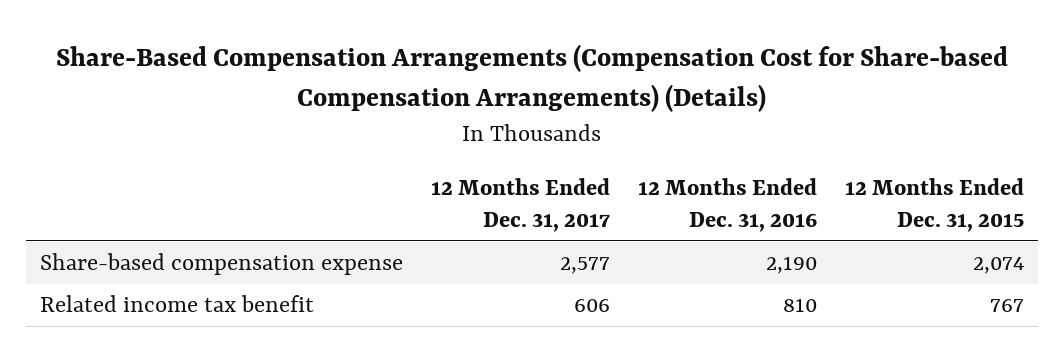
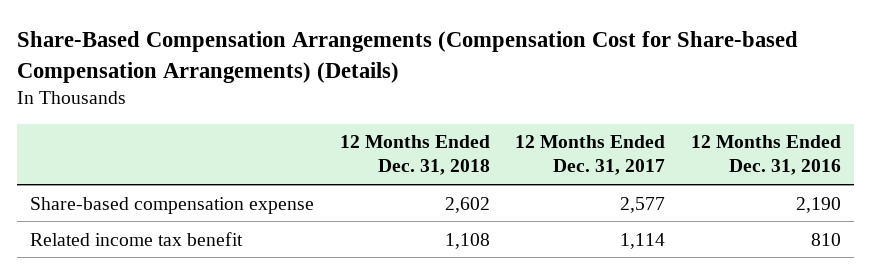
[844,178,1024,232] 12 Months Ended Dec. 31, 2015 -> none
none -> [339,135,490,176] 12 Months Ended Dec. 31, 2018
[573,299,610,313] 606 -> [620,232,666,249] 1,114

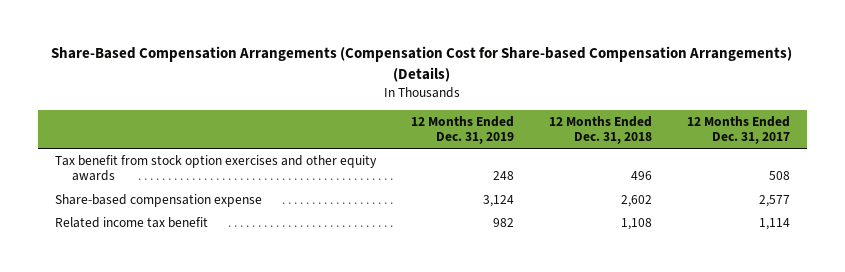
[690,135,841,176] 12 Months Ended Dec. 31, 2016 -> none
none -> [410,115,514,145] 12 Months Ended Dec. 31, 2019
none -> [55,154,378,182] Tax benefit from stock option exercises and other equity awards

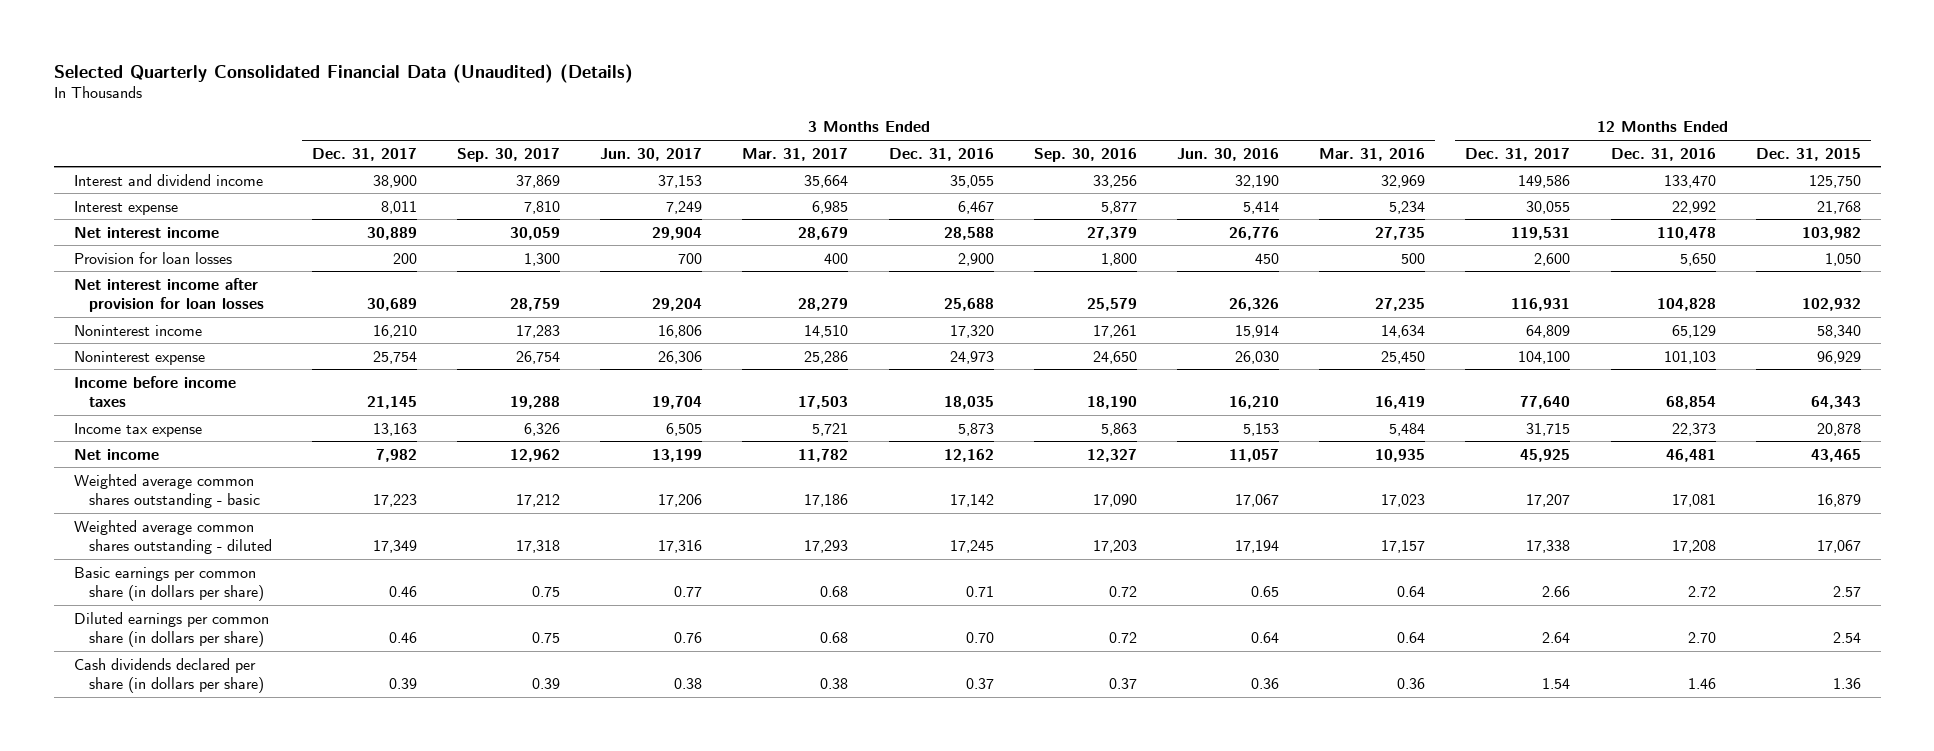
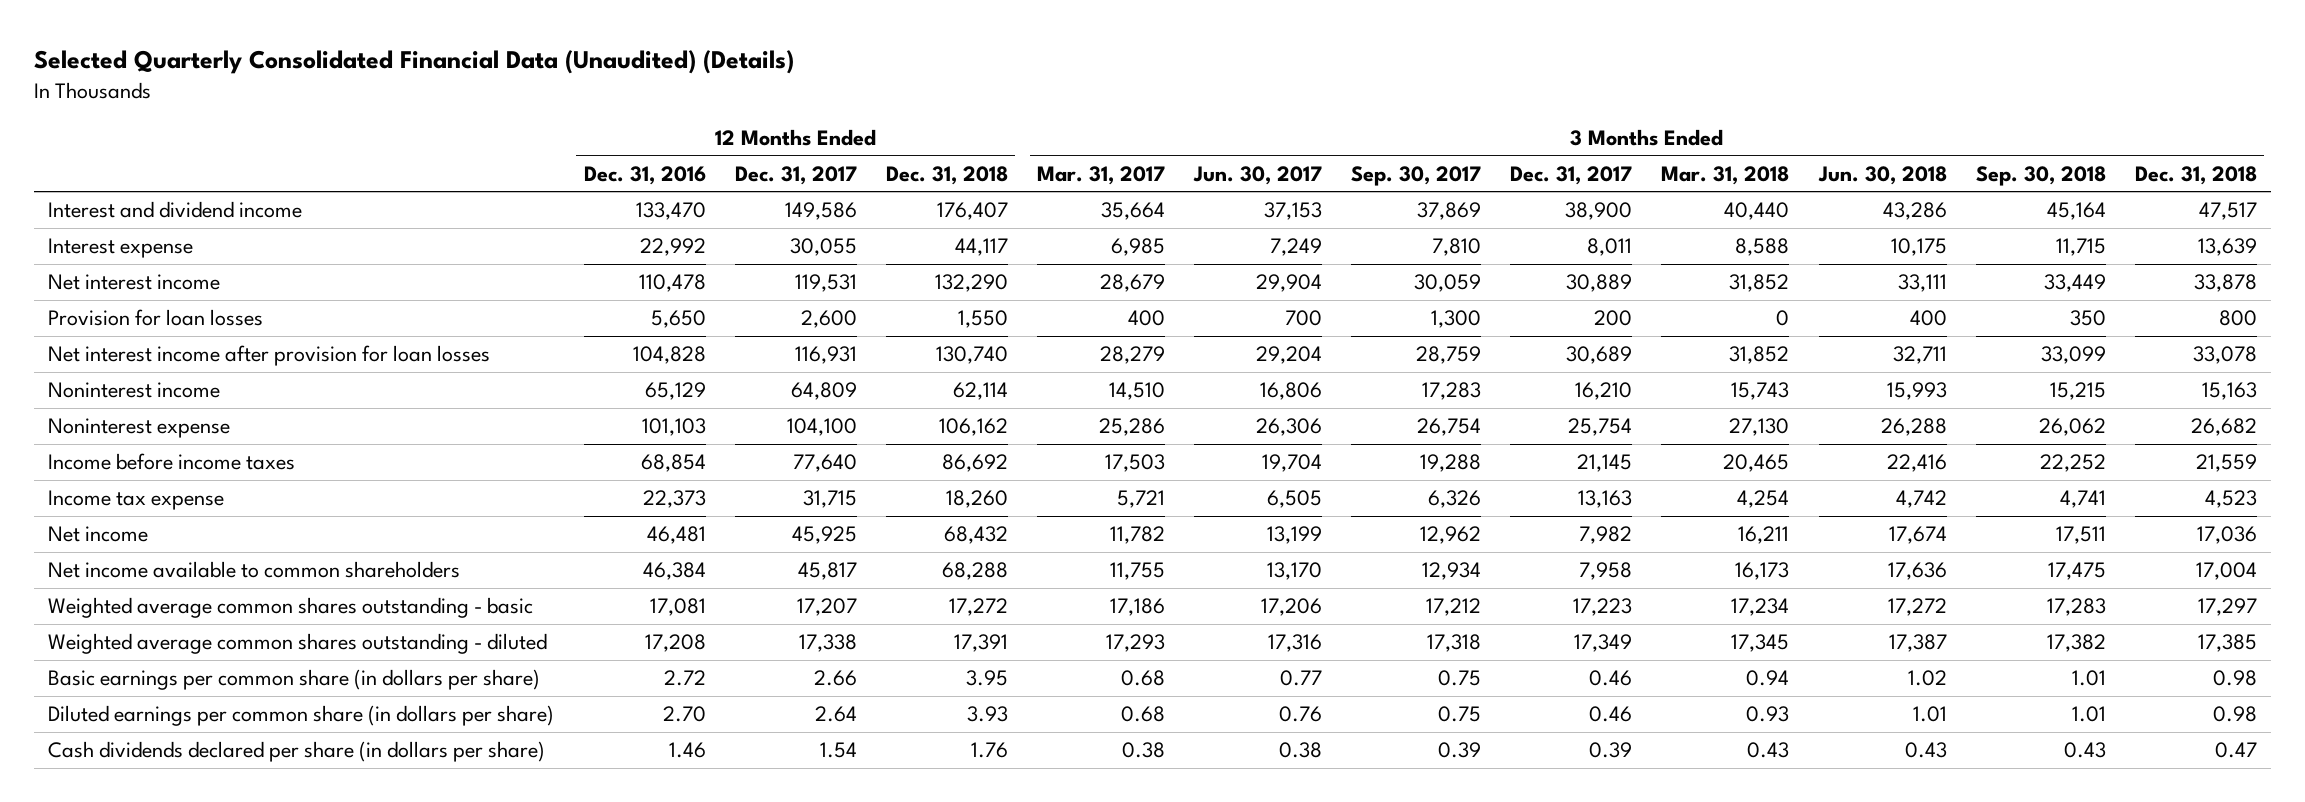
[888,147,994,161] Dec. 31, 2016 -> none
[1033,147,1137,162] Sep. 30, 2016 -> none
[1176,147,1279,161] Jun. 30, 2016 -> none
[1319,147,1426,161] Mar. 31, 2016 -> none
[1755,147,1861,161] Dec. 31, 2015 -> none
none -> [885,165,1008,185] Dec. 31, 2018
none -> [1661,165,1790,185] Mar. 31, 2018
none -> [1817,165,1947,185] Jun. 30, 2018
none -> [1975,165,2106,186] Sep. 30, 2018
none -> [2134,165,2257,185] Dec. 31, 2018
none -> [48,561,461,579] Net income available to common shareholders

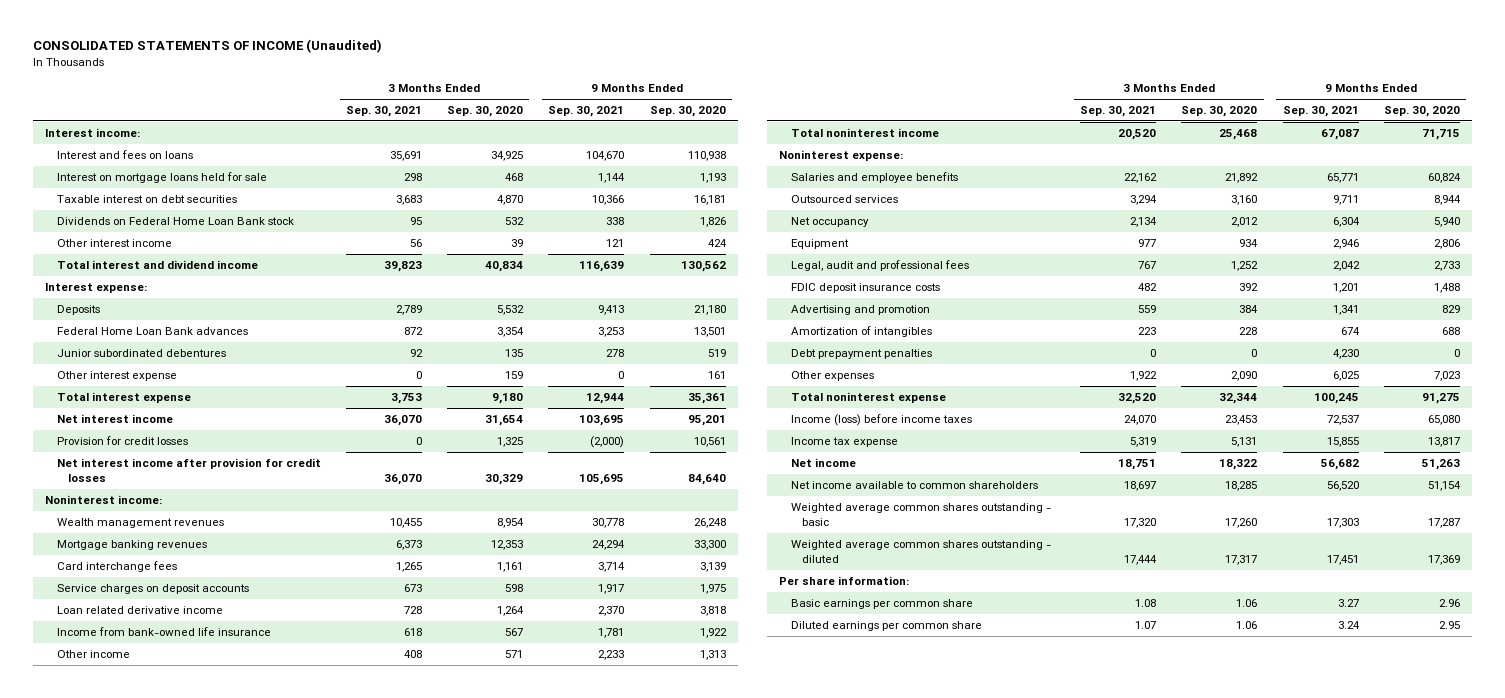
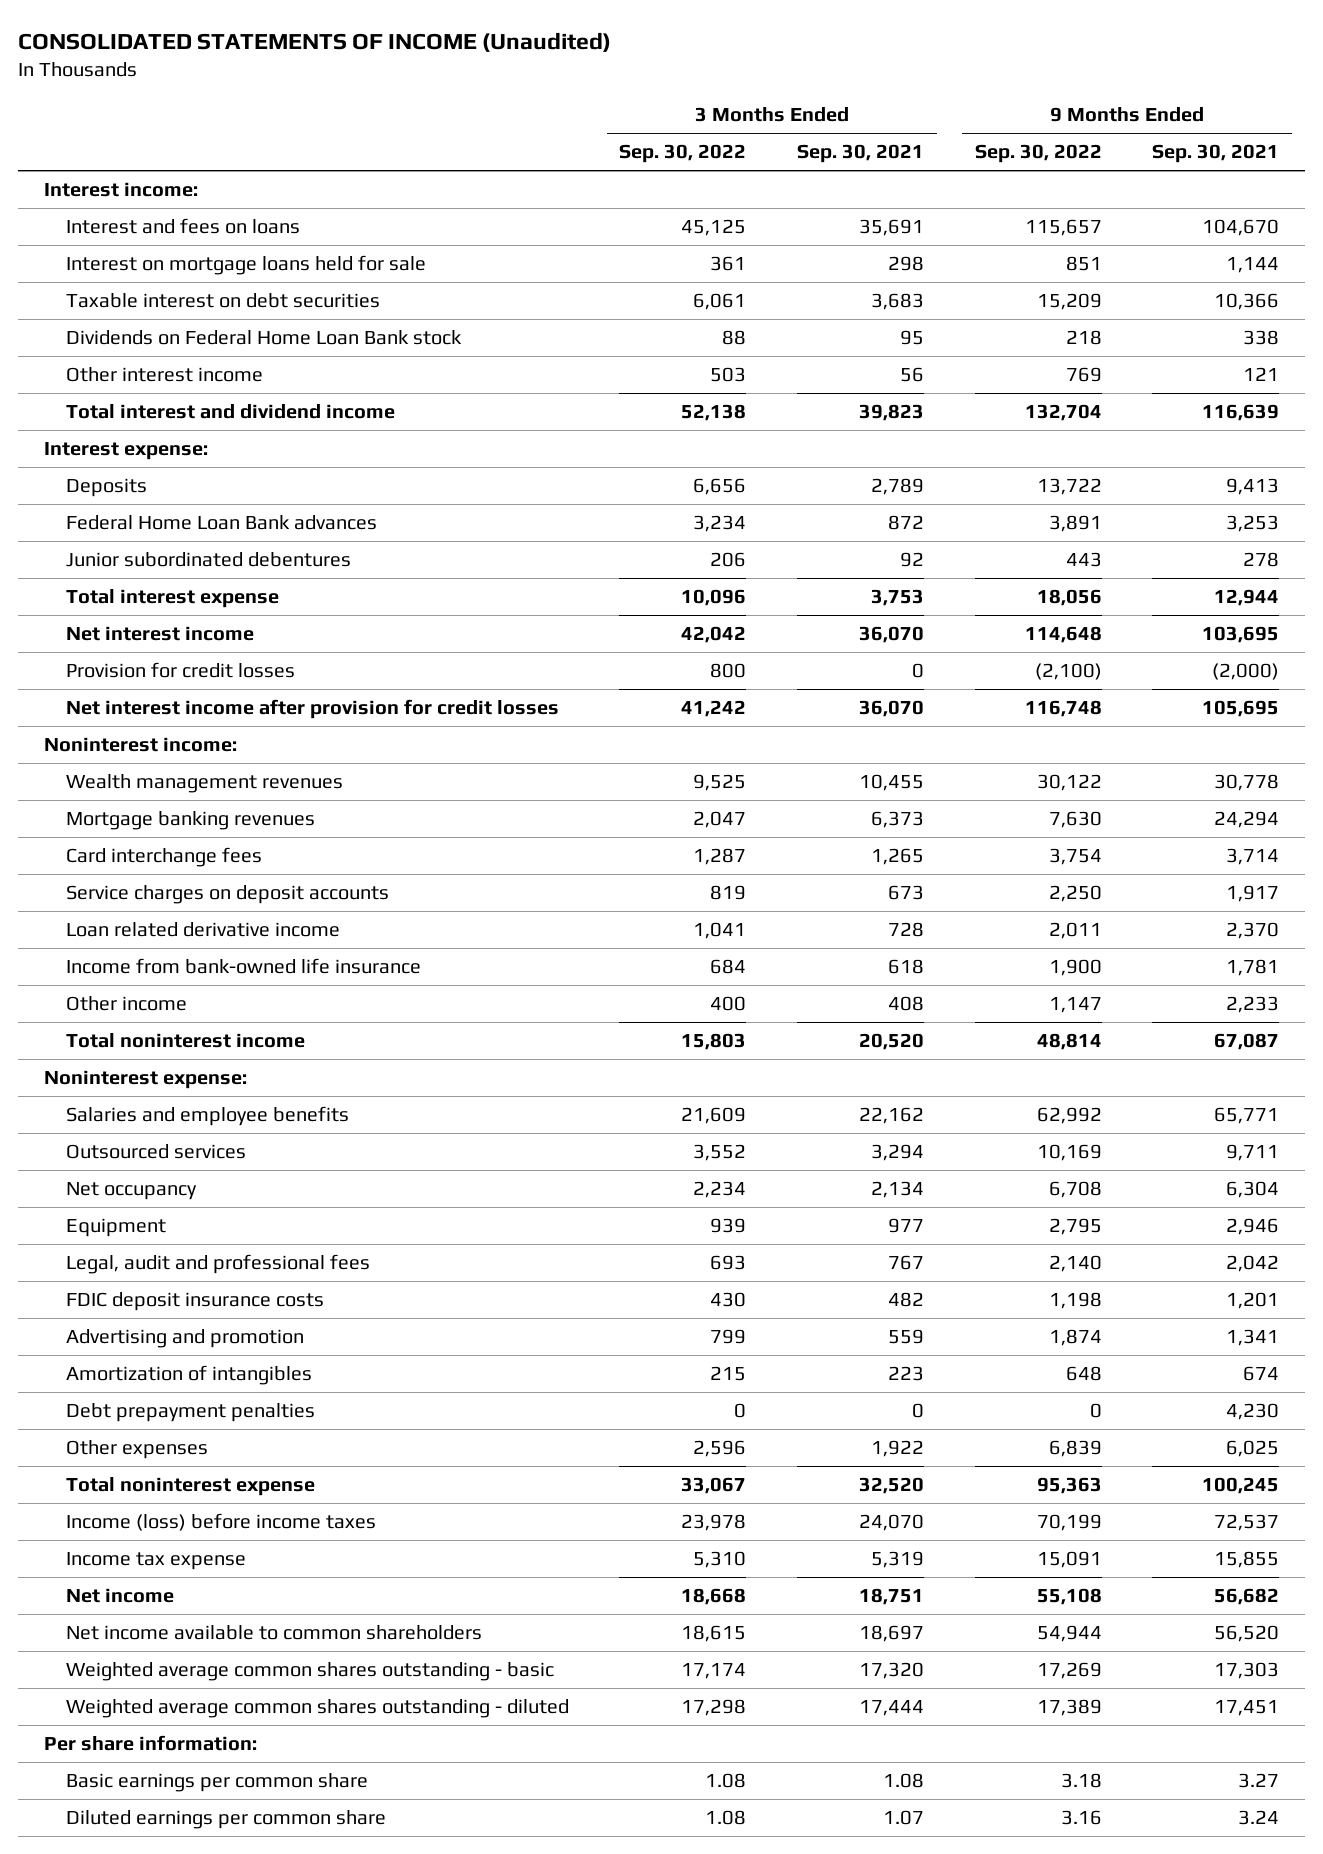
[447,106,524,118] Sep. 30, 2020 -> none
[649,106,726,118] Sep. 30, 2020 -> none
none -> [619,144,747,164] Sep. 30, 2022
none -> [974,144,1102,164] Sep. 30, 2022
[56,370,177,381] Other interest expense -> none

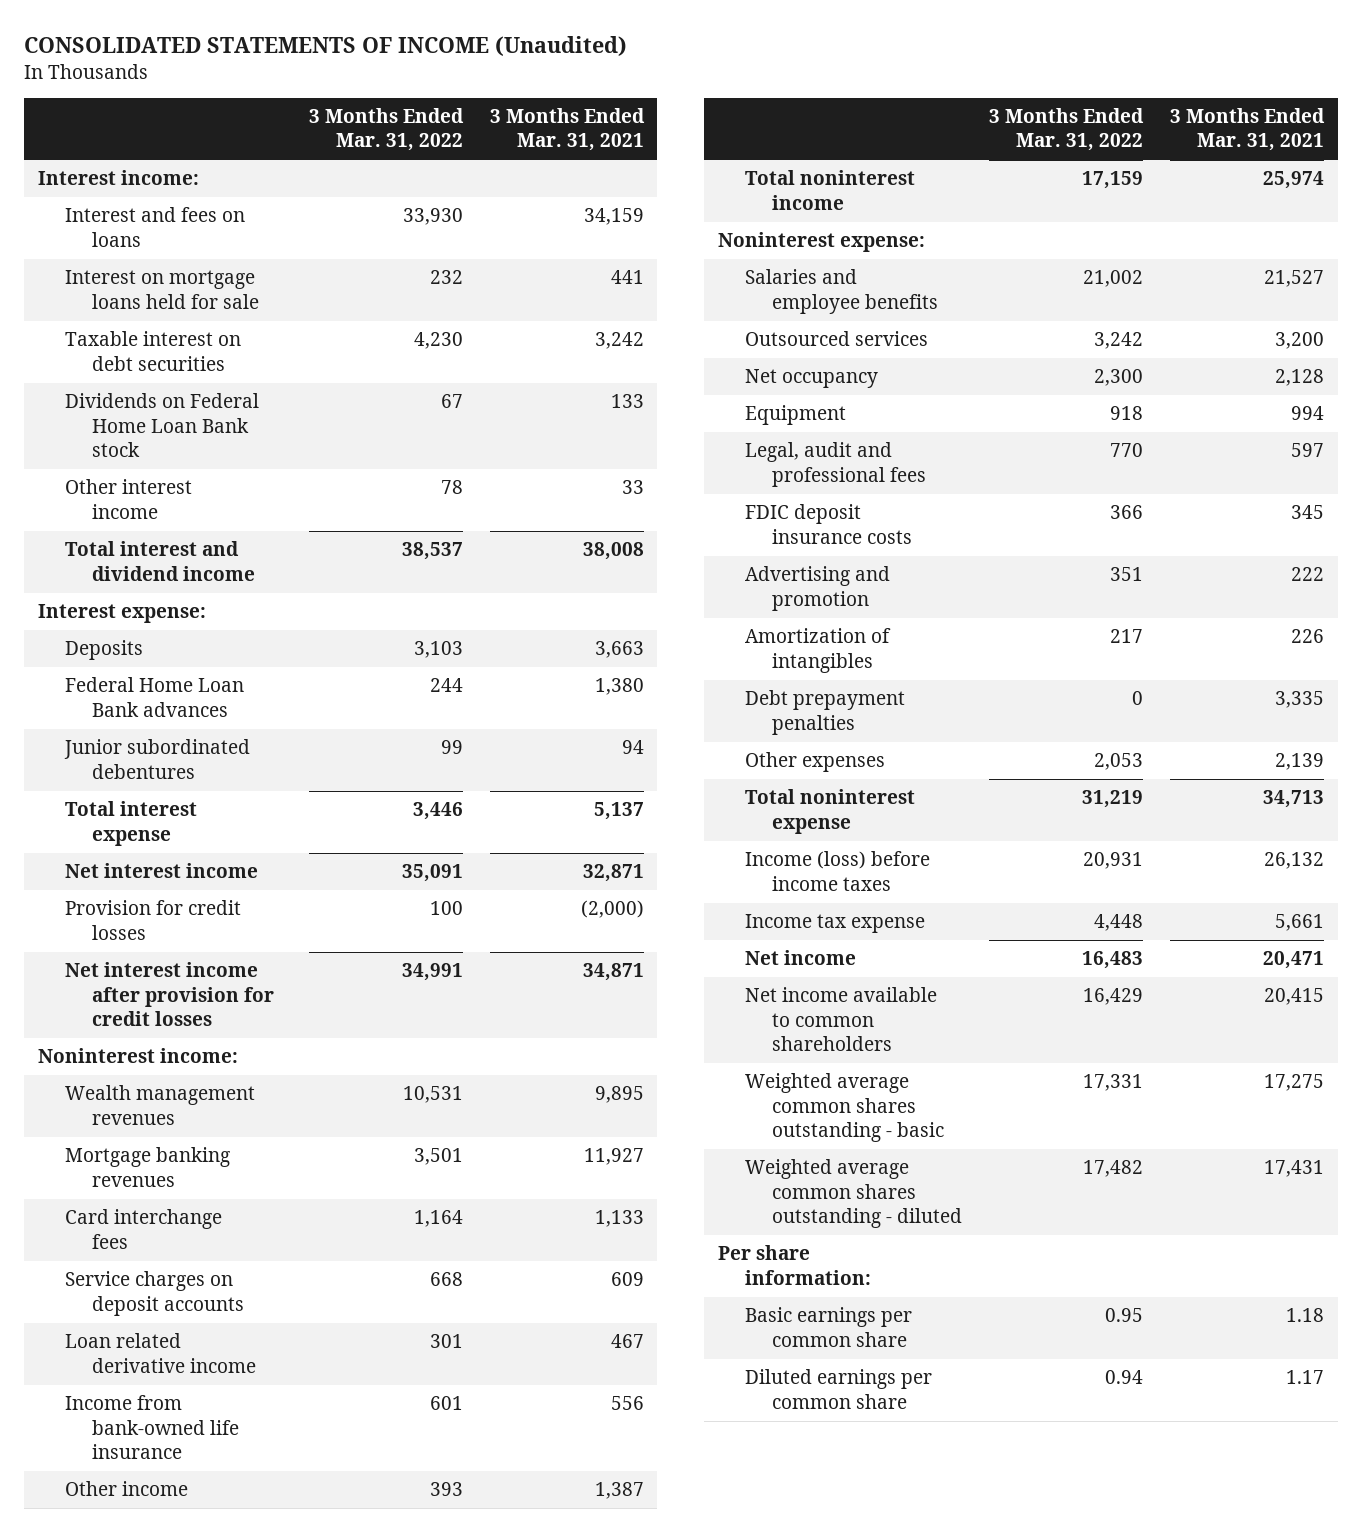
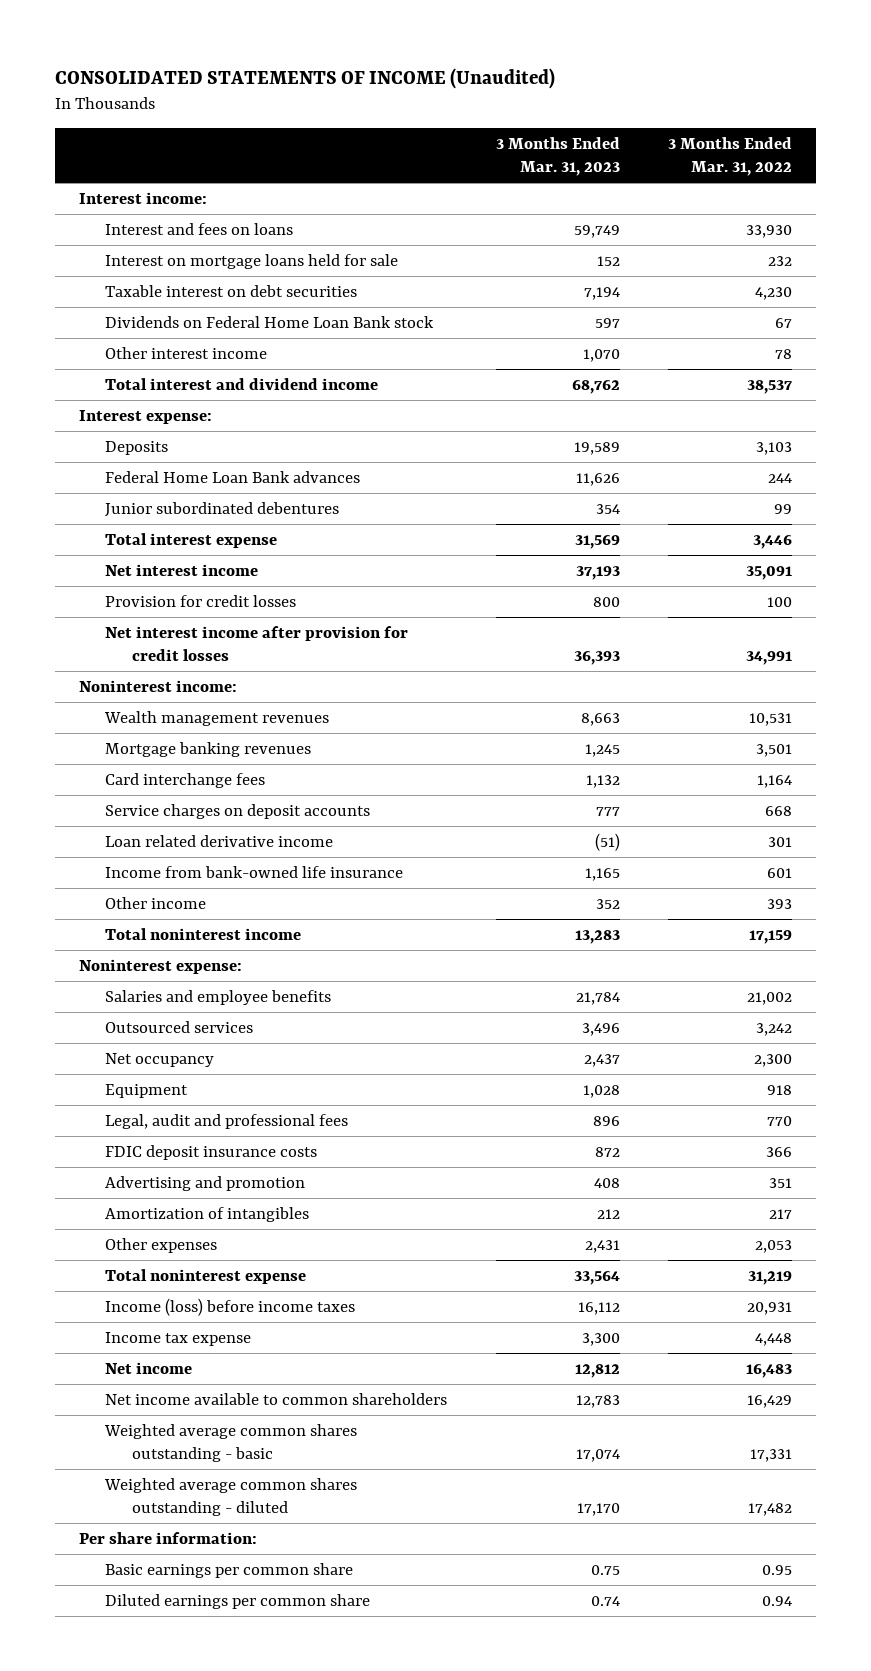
[489,108,645,152] 3 Months Ended Mar. 31, 2021 -> none
none -> [495,136,620,177] 3 Months Ended Mar. 31, 2023
[745,690,906,735] Debt prepayment penalties -> none

